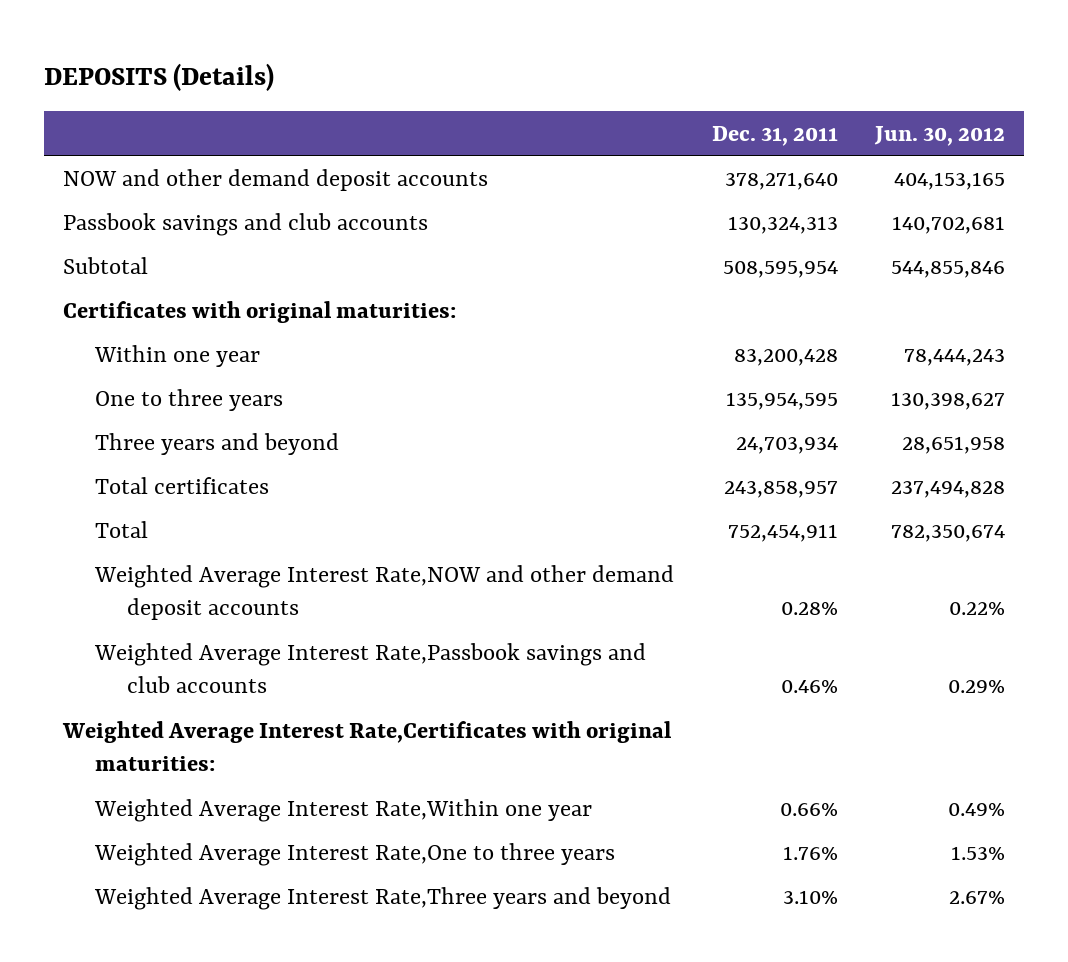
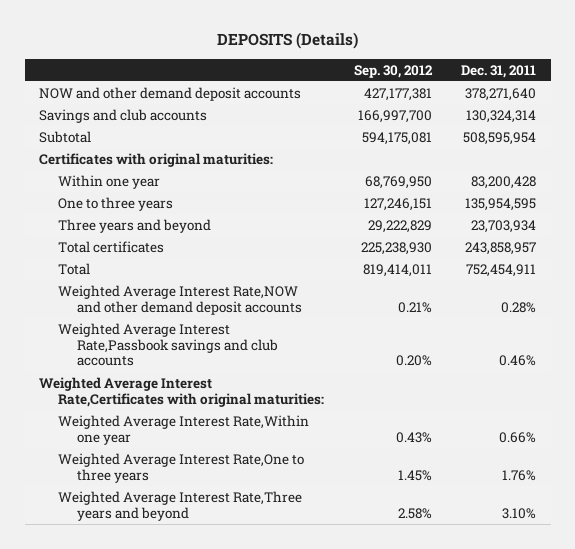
[874,125,1006,146] Jun. 30, 2012 -> none
none -> [353,64,433,78] Sep. 30, 2012
[63,212,429,236] Passbook savings and club accounts -> [39,108,208,123] Savings and club accounts
[727,215,838,234] 130,324,313 -> [465,109,536,123] 130,324,314
[735,436,838,454] 24,703,934 -> [470,219,536,233] 23,703,934

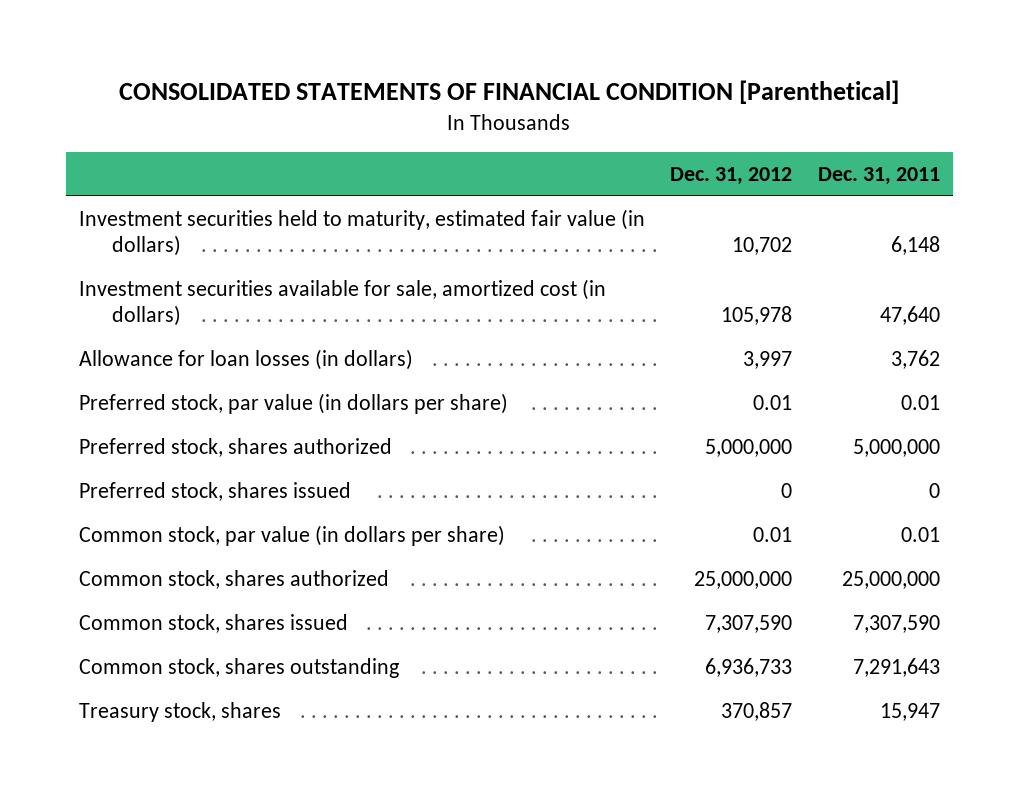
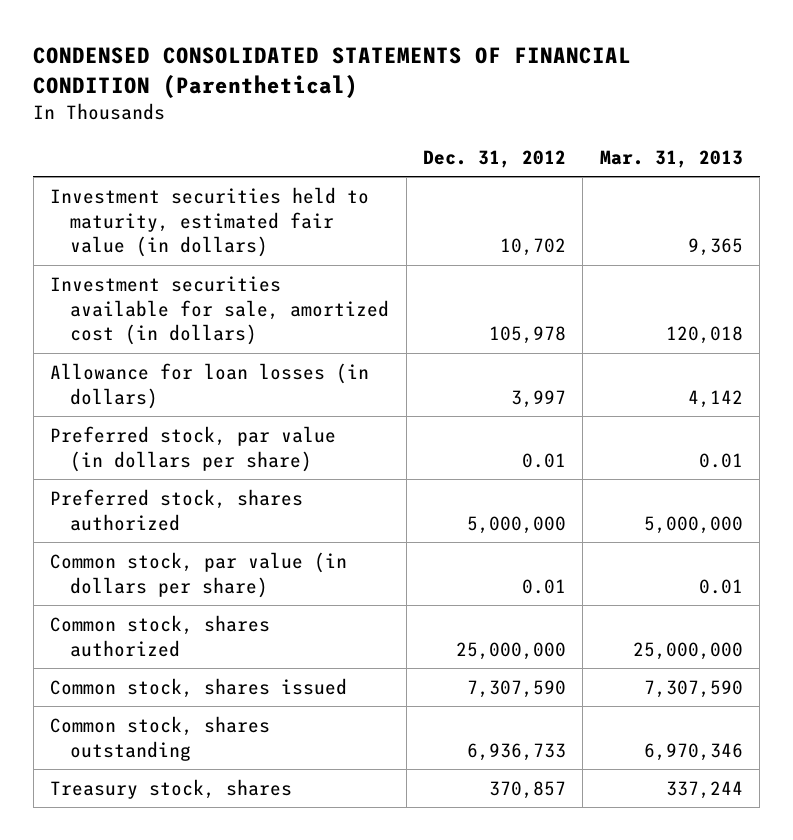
[119,80,900,105] CONSOLIDATED STATEMENTS OF FINANCIAL CONDITION [Parenthetical] -> [33,46,632,98] CONDENSED CONSOLIDATED STATEMENTS OF FINANCIAL CONDITION (Parenthetical)
[818,167,941,186] Dec. 31, 2011 -> none
none -> [599,149,743,168] Mar. 31, 2013
[78,481,351,501] Preferred stock, shares issued -> none

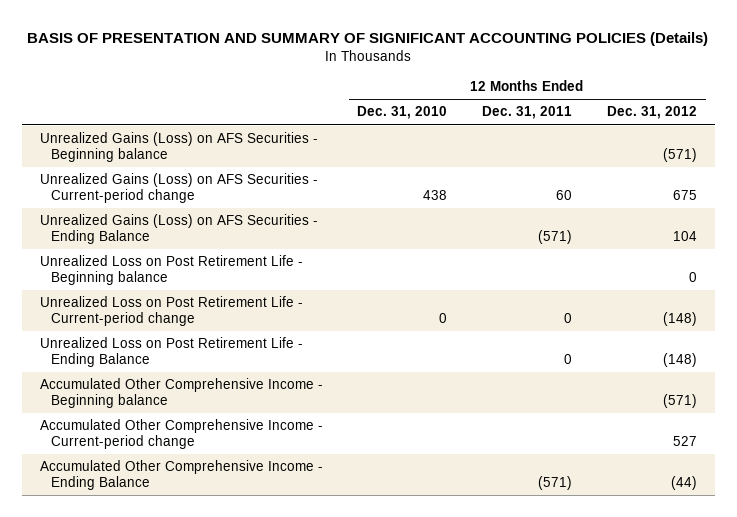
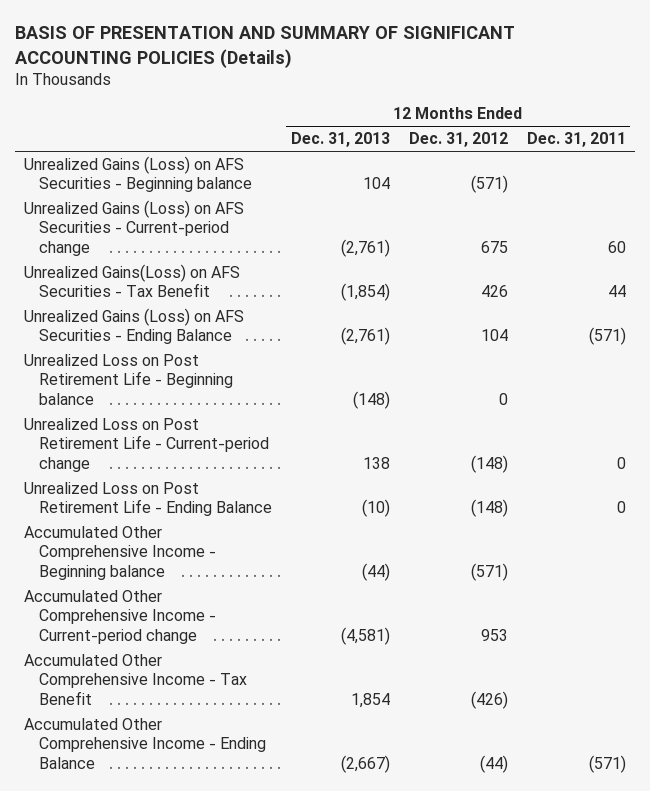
[357,106,448,120] Dec. 31, 2010 -> none
none -> [290,132,390,148] Dec. 31, 2013
none -> [24,264,241,298] Unrealized Gains(Loss) on AFS Securities - Tax Benefit
[673,435,698,446] 527 -> [480,628,508,641] 953
none -> [24,654,247,705] Accumulated Other Comprehensive Income - Tax Benefit

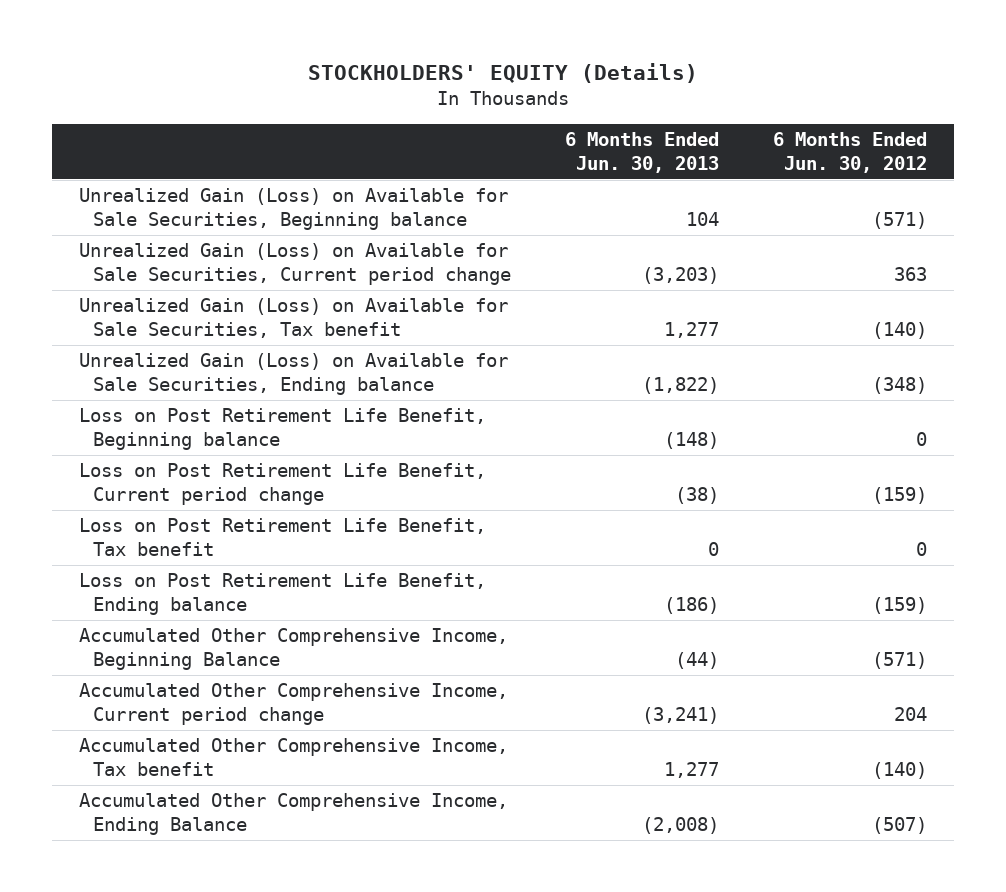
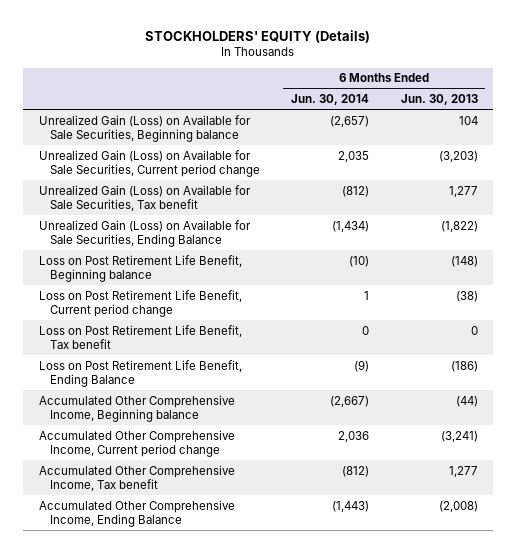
[773,132,928,173] 6 Months Ended Jun. 30, 2012 -> none
none -> [291,93,370,105] Jun. 30, 2014
[78,353,508,396] Unrealized Gain (Loss) on Available for Sale Securities, Ending balance -> [39,219,252,248] Unrealized Gain (Loss) on Available for Sale Securities, Ending Balance
[78,573,486,616] Loss on Post Retirement Life Benefit, Ending balance -> [39,359,243,388] Loss on Post Retirement Life Benefit, Ending Balance
[78,628,508,671] Accumulated Other Comprehensive Income, Beginning Balance -> [39,394,236,423] Accumulated Other Comprehensive Income, Beginning balance

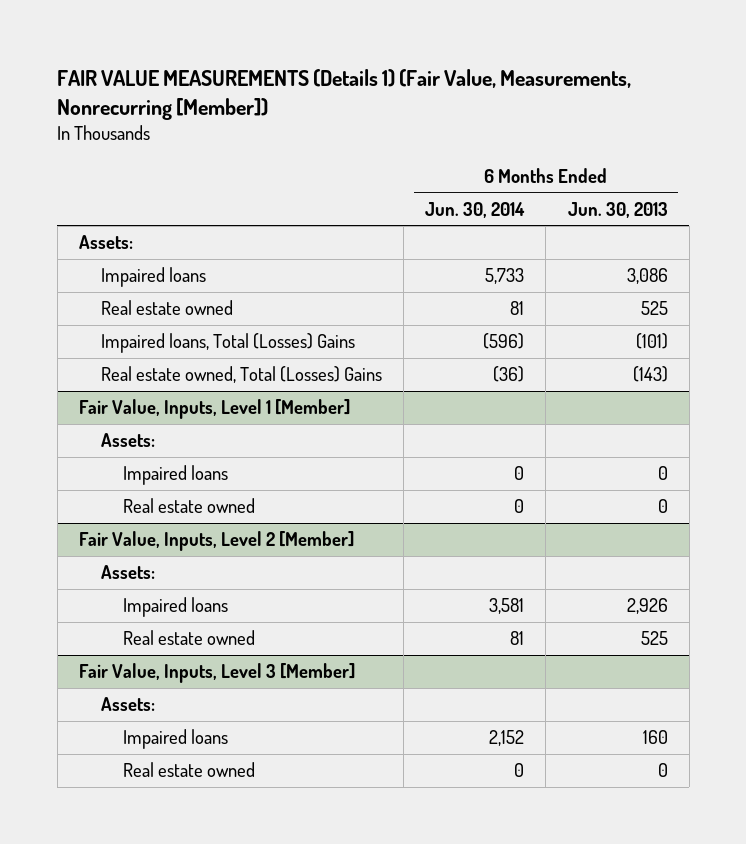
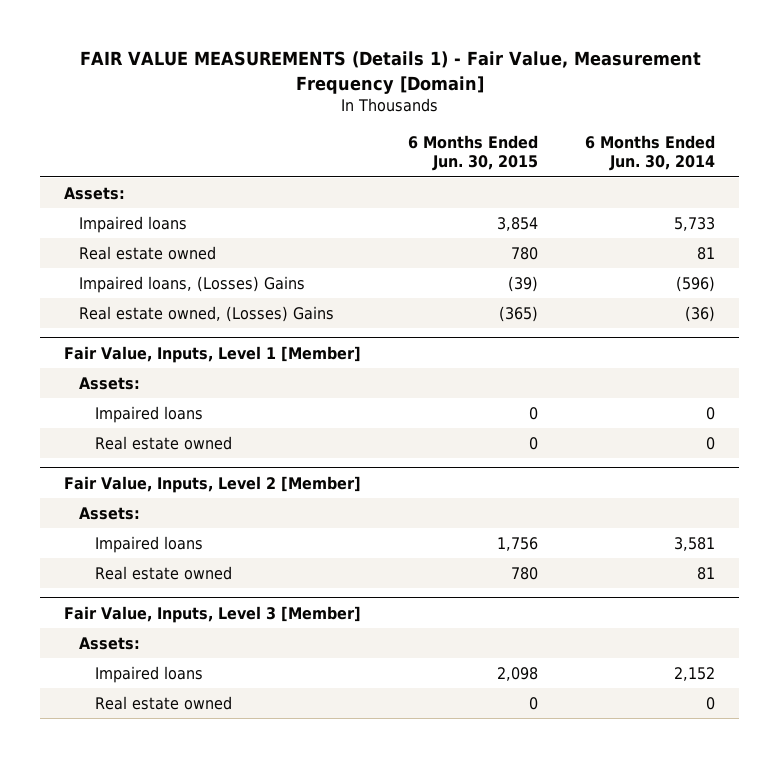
[57,69,632,121] FAIR VALUE MEASUREMENTS (Details 1) (Fair Value, Measurements, Nonrecurring [Member]) -> [79,51,701,94] FAIR VALUE MEASUREMENTS (Details 1) - Fair Value, Measurement Frequency [Domain]
[567,201,668,218] Jun. 30, 2013 -> none
none -> [408,134,539,172] 6 Months Ended Jun. 30, 2015
[100,333,355,354] Impaired loans, Total (Losses) Gains -> [79,275,306,293] Impaired loans, (Losses) Gains
[100,366,382,384] Real estate owned, Total (Losses) Gains -> [79,305,335,322] Real estate owned, (Losses) Gains

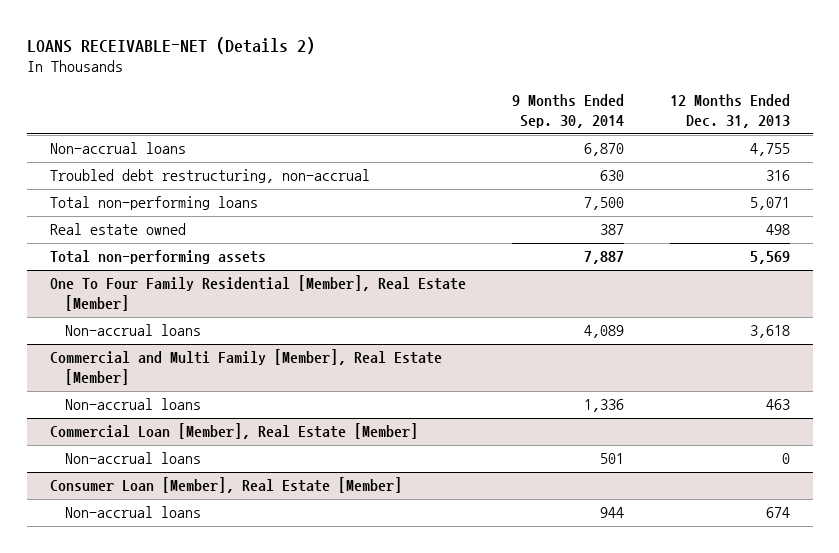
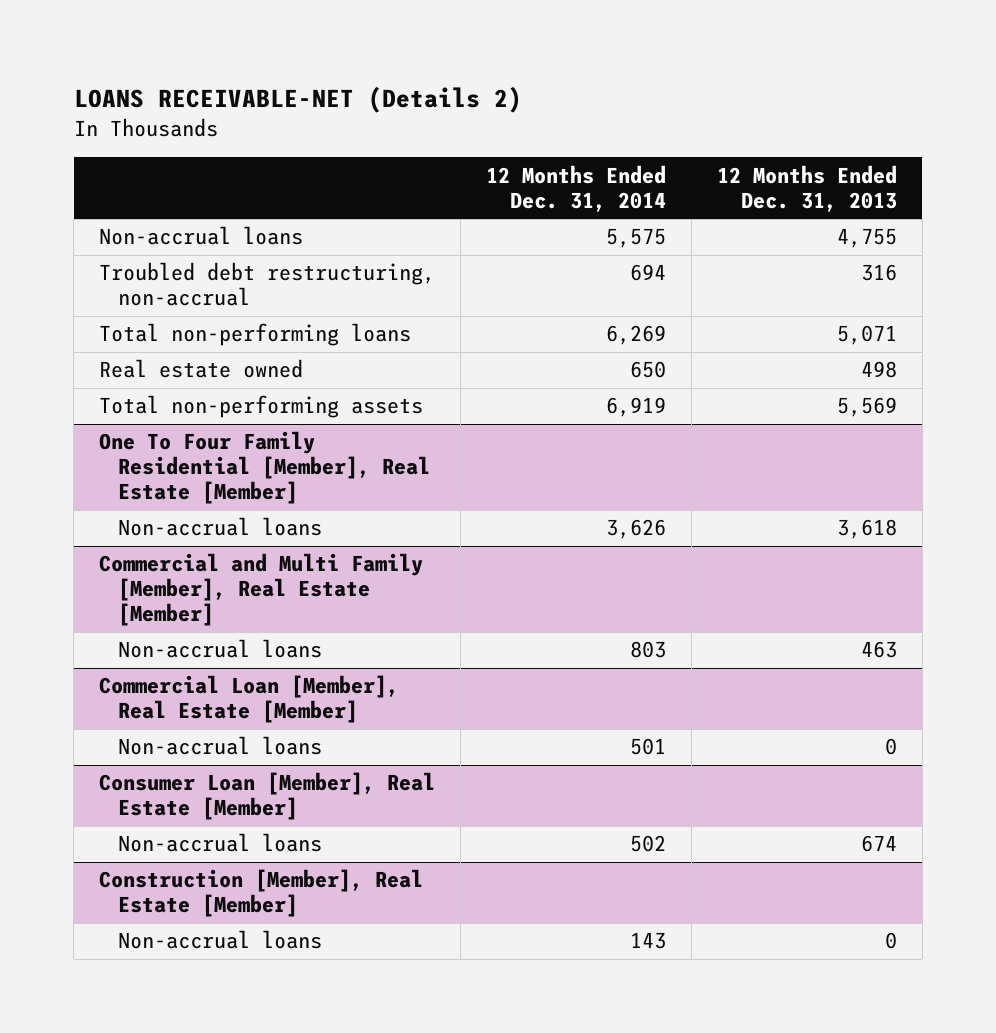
[511,94,624,129] 9 Months Ended Sep. 30, 2014 -> none
none -> [485,164,666,212] 12 Months Ended Dec. 31, 2014
none -> [99,869,424,918] Construction [Member], Real Estate [Member]
none -> [117,930,322,950] Non-accrual loans

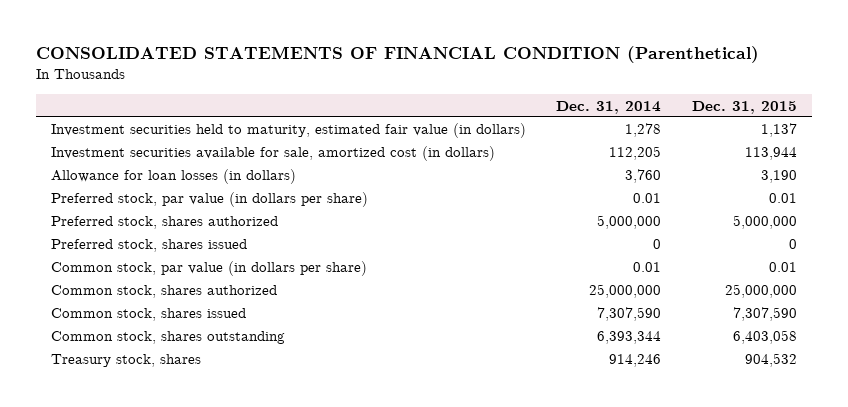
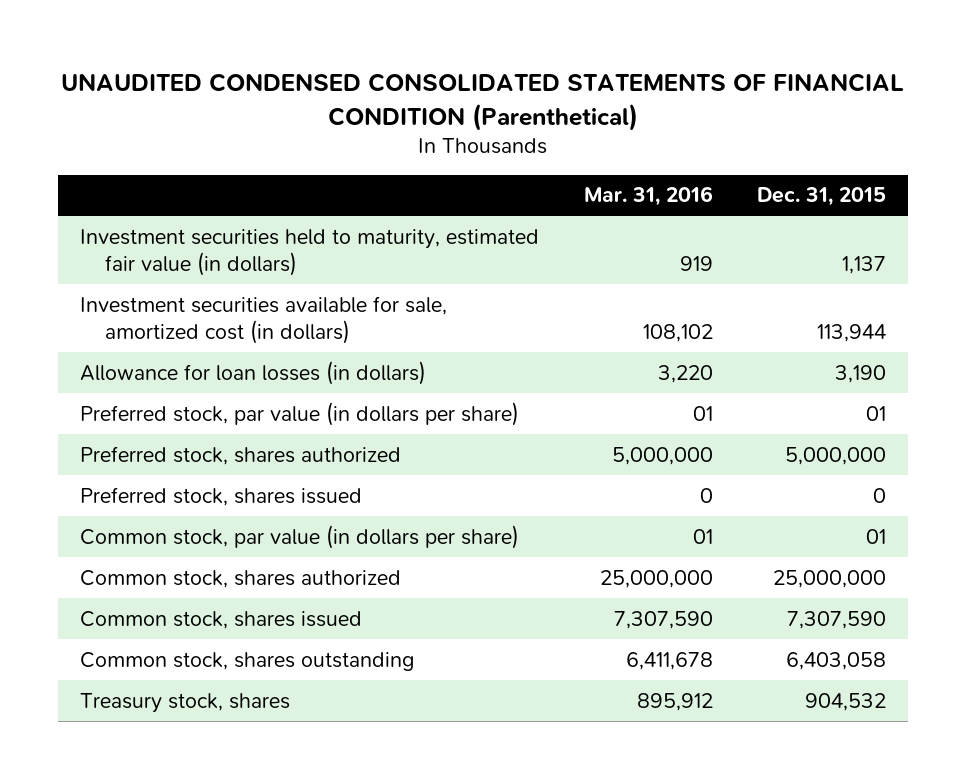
[35,46,759,64] CONSOLIDATED STATEMENTS OF FINANCIAL CONDITION (Parenthetical) -> [61,73,905,131] UNAUDITED CONDENSED CONSOLIDATED STATEMENTS OF FINANCIAL CONDITION (Parenthetical)
[556,100,662,114] Dec. 31, 2014 -> none
none -> [583,186,713,207] Mar. 31, 2016
[768,193,797,204] 0.01 -> [866,405,887,421] 01
[768,262,797,273] 0.01 -> [866,528,887,544] 01

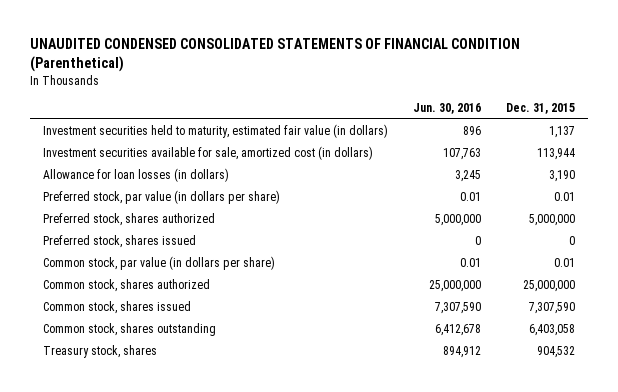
[583,186,713,207] Mar. 31, 2016 -> none
none -> [412,103,481,115] Jun. 30, 2016
[866,405,887,421] 01 -> [554,192,576,202] 0.01
[866,528,887,544] 01 -> [554,258,576,268] 0.01

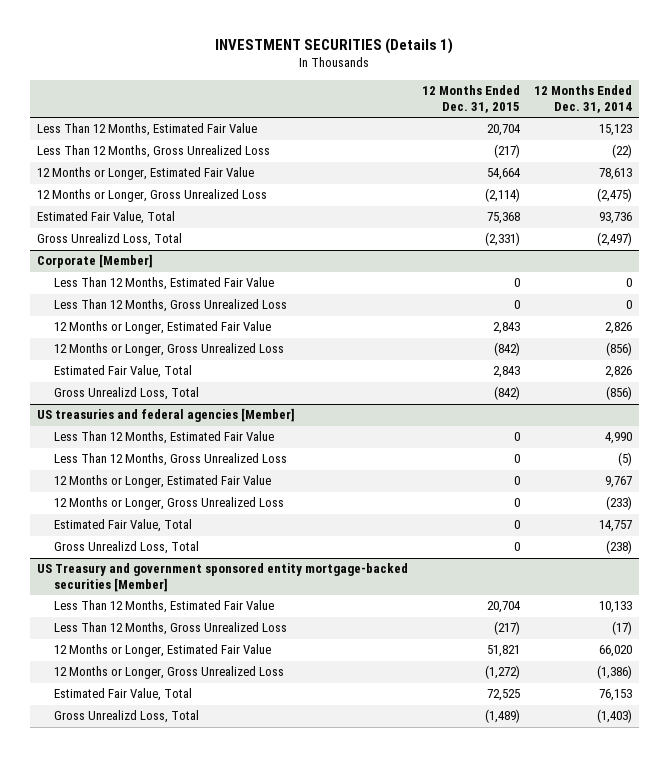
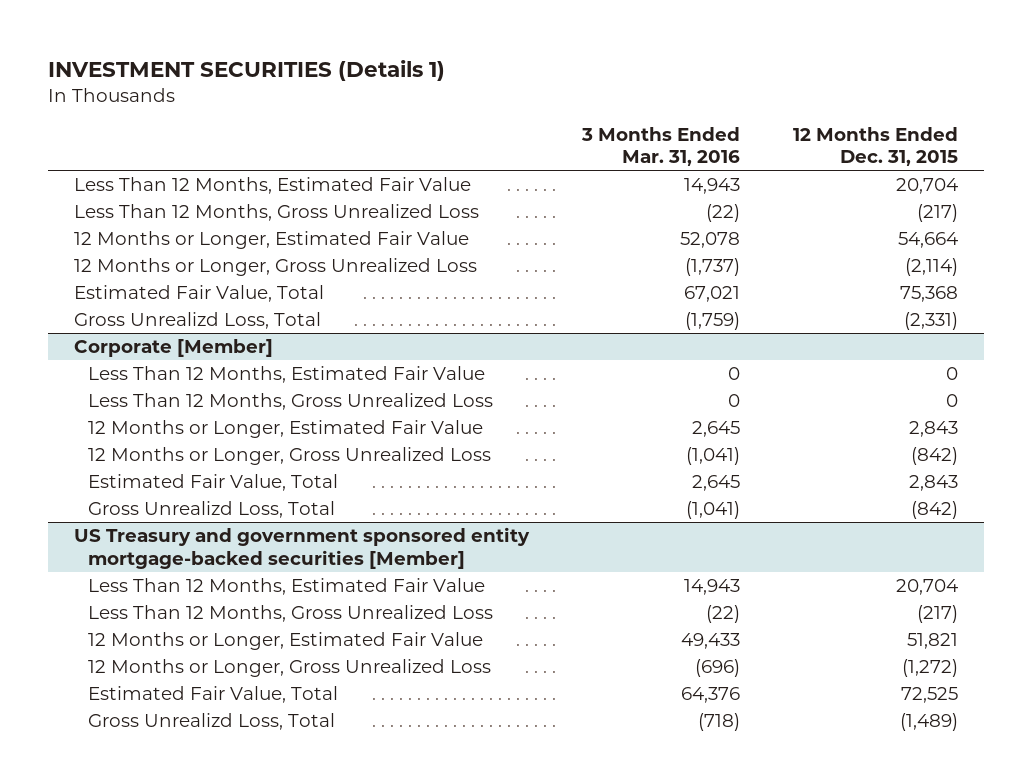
[533,85,632,114] 12 Months Ended Dec. 31, 2014 -> none
none -> [580,126,740,166] 3 Months Ended Mar. 31, 2016
[36,408,295,423] US treasuries and federal agencies [Member] -> none
[54,431,275,445] Less Than 12 Months, Estimated Fair Value -> none
[54,453,288,467] Less Than 12 Months, Gross Unrealized Loss -> none
[54,475,272,489] 12 Months or Longer, Estimated Fair Value -> none
[54,497,285,511] 12 Months or Longer, Gross Unrealized Loss -> none
[54,519,193,533] Estimated Fair Value, Total -> none
[54,541,200,555] Gross Unrealizd Loss, Total -> none

